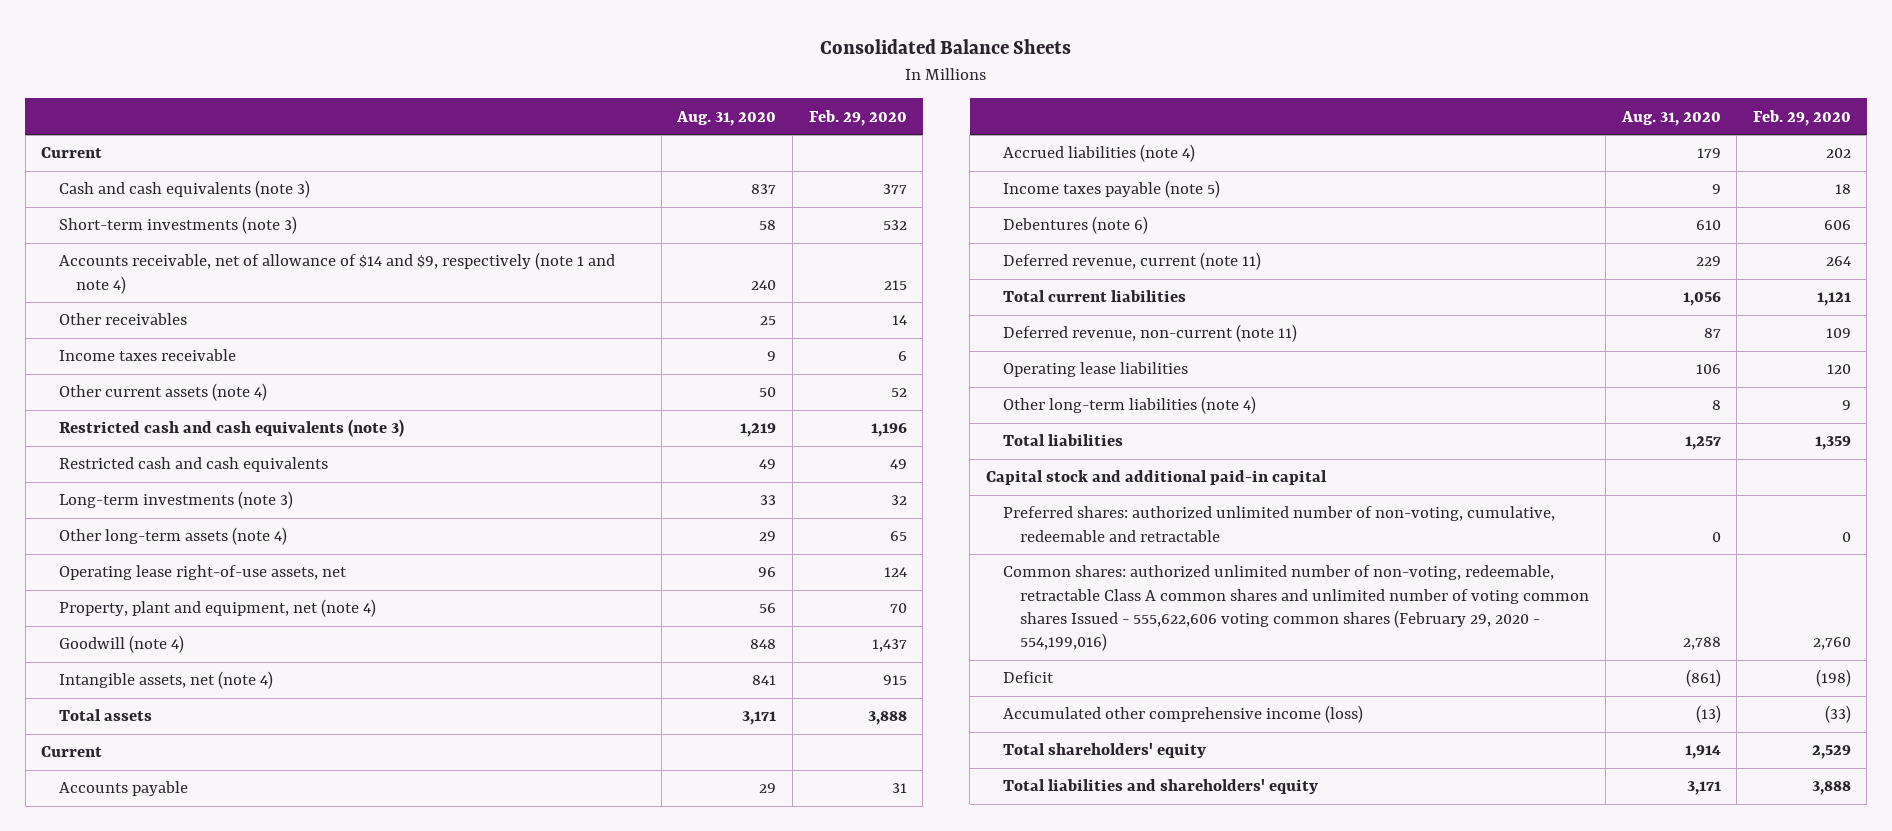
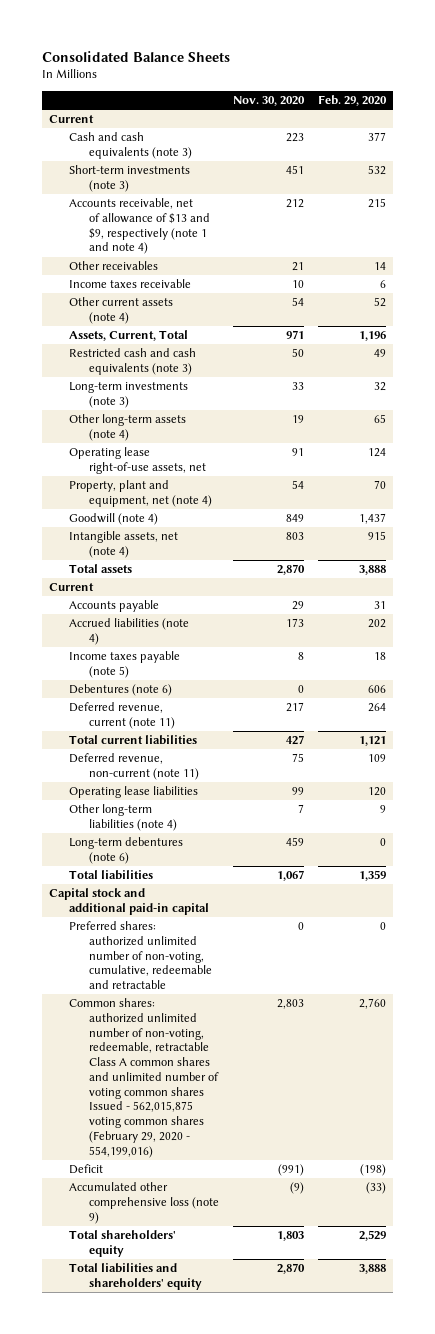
[676,110,777,126] Aug. 31, 2020 -> none
none -> [232,96,305,107] Nov. 30, 2020
[58,252,615,294] Accounts receivable, net of allowance of $14 and $9, respectively (note 1 and note 4) -> [68,198,210,255] Accounts receivable, net of allowance of $13 and $9, respectively (note 1 and note 4)
[58,457,328,473] Restricted cash and cash equivalents -> none
none -> [68,330,188,342] Assets, Current, Total
[870,423,907,438] 1,196 -> [373,349,386,358] 49
none -> [68,837,183,864] Long-term debentures (note 6)
[1002,565,1590,652] Common shares: authorized unlimited number of non-voting, redeemable, retractable Class A common shares and unlimited number of voting common shares Issued - 555,622,606 voting common shares (February 29, 2020 - 554,199,016) -> [68,998,219,1158] Common shares: authorized unlimited number of non-voting, redeemable, retractable Class A common shares and unlimited number of voting common shares Issued - 562,015,875 voting common shares (February 29, 2020 - 554,199,016)
[1002,705,1363,724] Accumulated other comprehensive income (loss) -> [68,1182,219,1224] Accumulated other comprehensive loss (note 9)

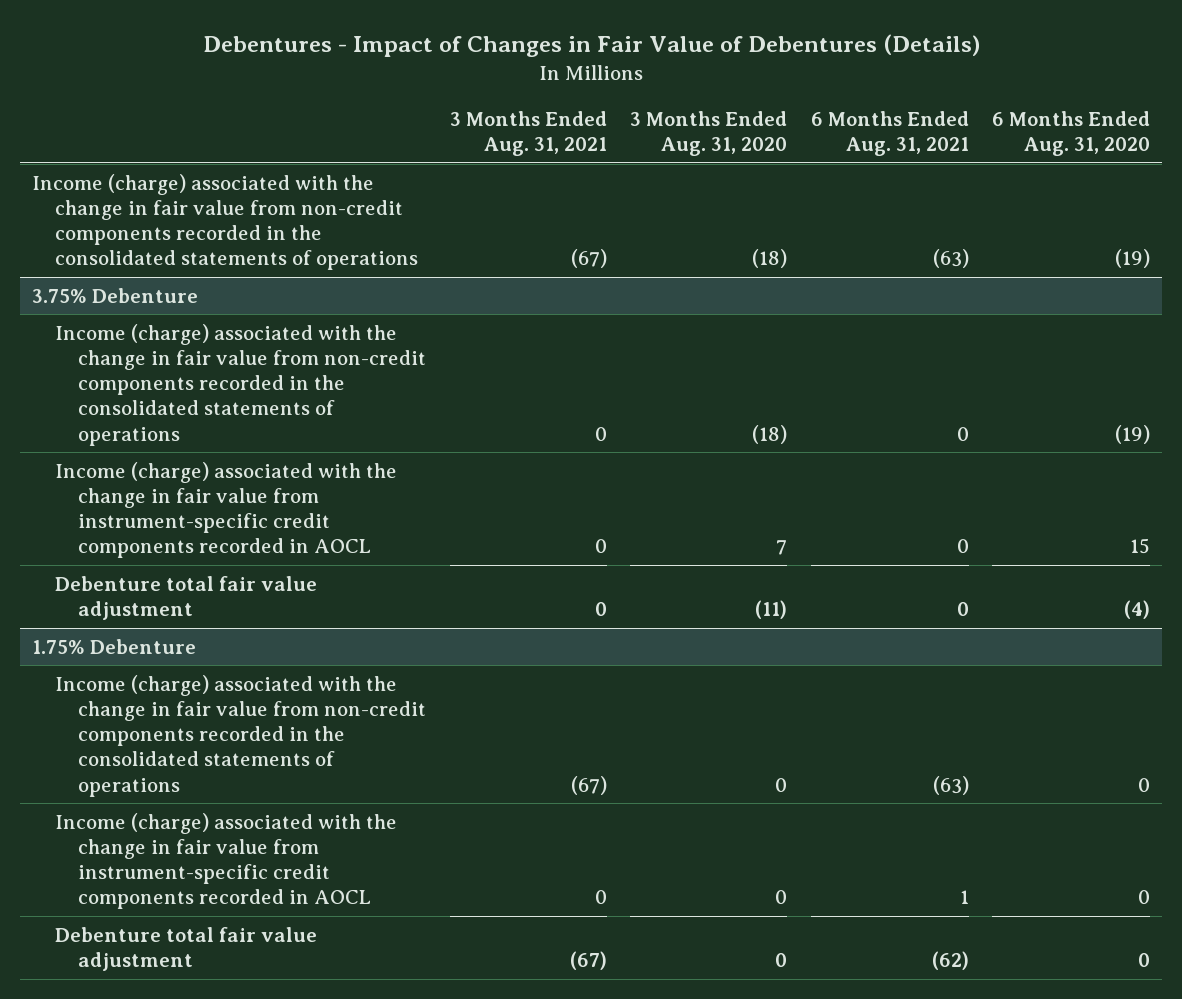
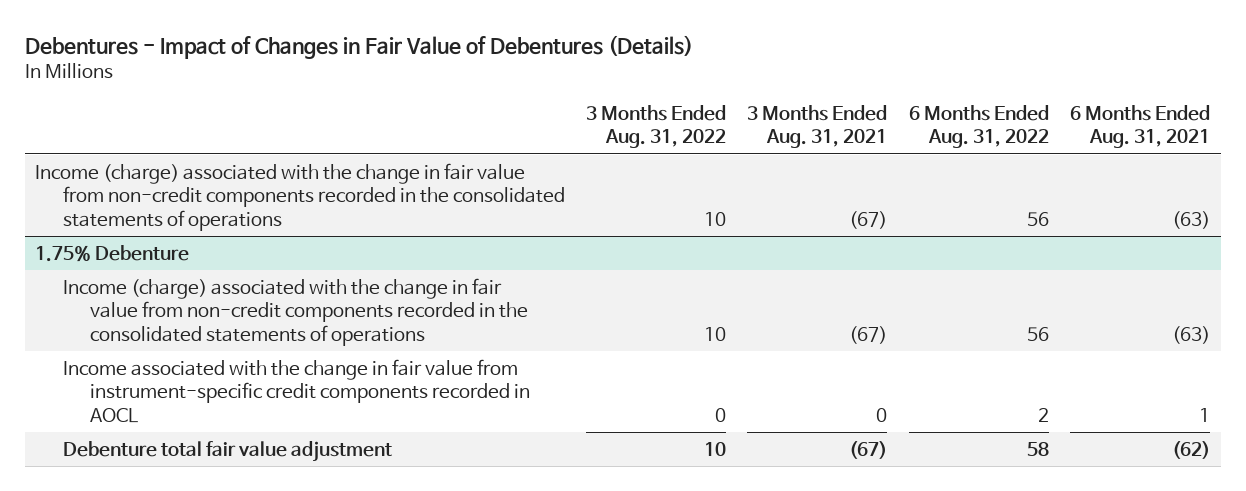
[630,110,788,157] 3 Months Ended Aug. 31, 2020 -> none
[992,110,1151,157] 6 Months Ended Aug. 31, 2020 -> none
none -> [585,104,726,149] 3 Months Ended Aug. 31, 2022
none -> [908,104,1049,149] 6 Months Ended Aug. 31, 2022
[31,287,198,303] 3.75% Debenture -> none
[54,323,426,446] Income (charge) associated with the change in fair value from non-credit components recorded in the consolidated statements of operations -> none
[54,461,397,559] Income (charge) associated with the change in fair value from instrument-specific credit components recorded in AOCL -> none
[54,575,317,620] Debenture total fair value adjustment -> none
[54,812,397,910] Income (charge) associated with the change in fair value from instrument-specific credit components recorded in AOCL -> [62,358,530,423] Income associated with the change in fair value from instrument-specific credit components recorded in AOCL

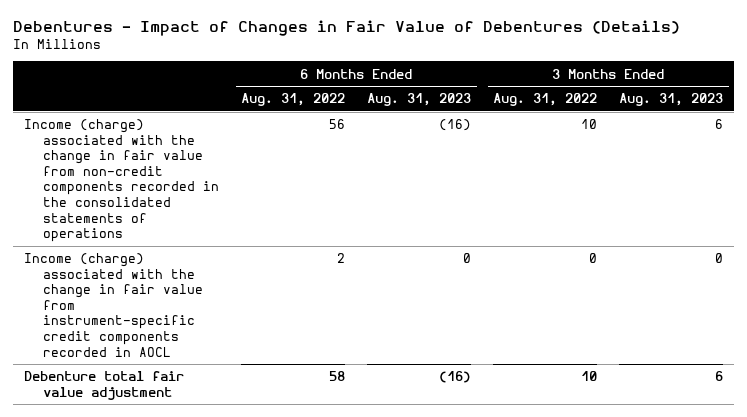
[747,104,888,149] 3 Months Ended Aug. 31, 2021 -> none
[1070,104,1211,149] 6 Months Ended Aug. 31, 2021 -> none
none -> [367,93,472,107] Aug. 31, 2023
none -> [619,93,724,107] Aug. 31, 2023
[35,244,190,262] 1.75% Debenture -> none
[62,277,528,346] Income (charge) associated with the change in fair value from non-credit components recorded in the consolidated statements of operations -> none
[62,358,530,423] Income associated with the change in fair value from instrument-specific credit components recorded in AOCL -> [23,253,204,357] Income (charge) associated with the change in fair value from instrument-specific credit components recorded in AOCL

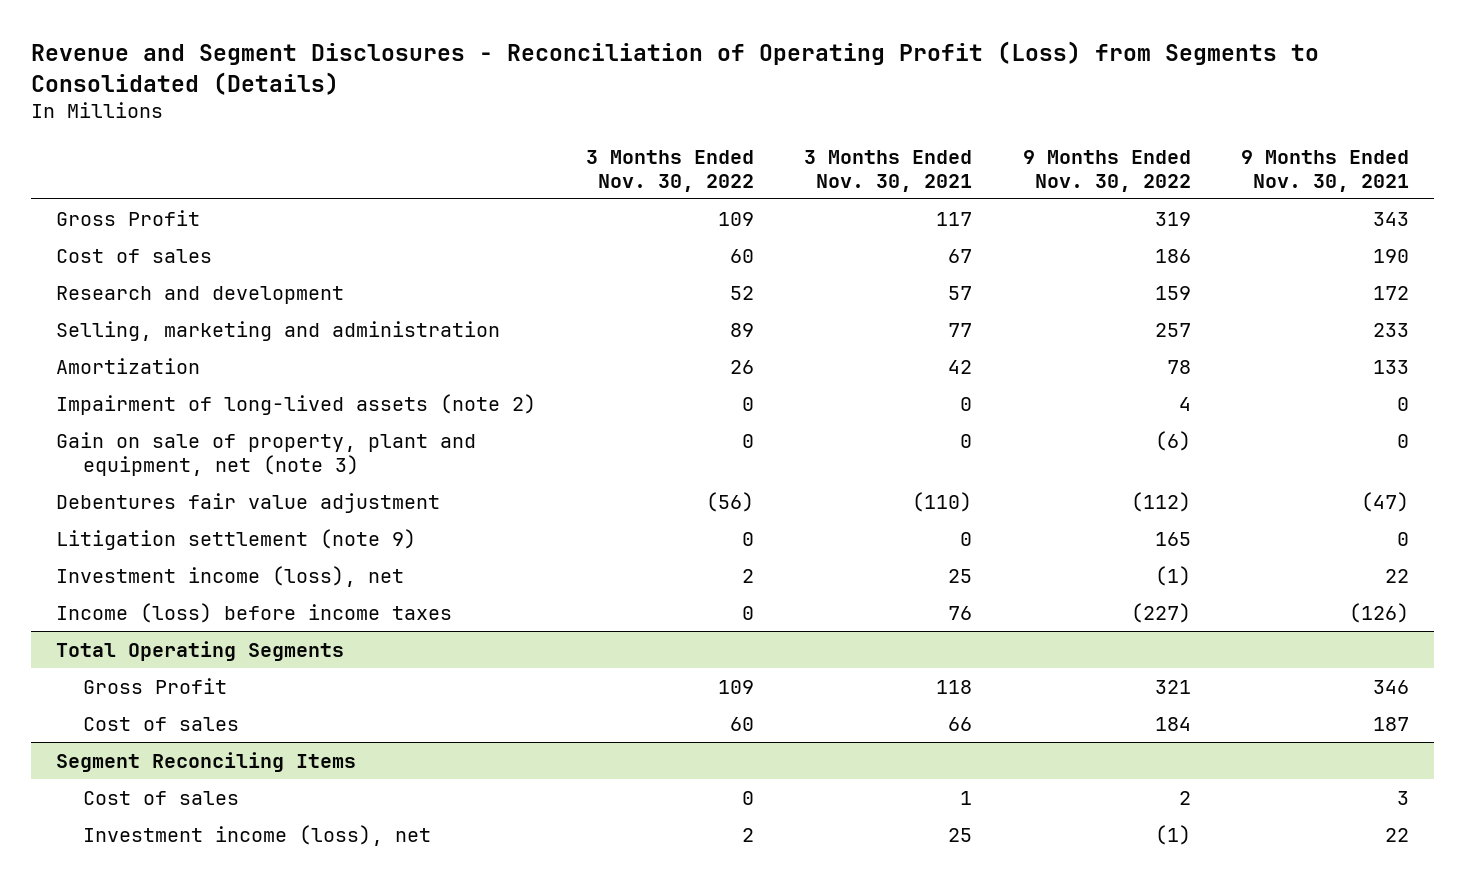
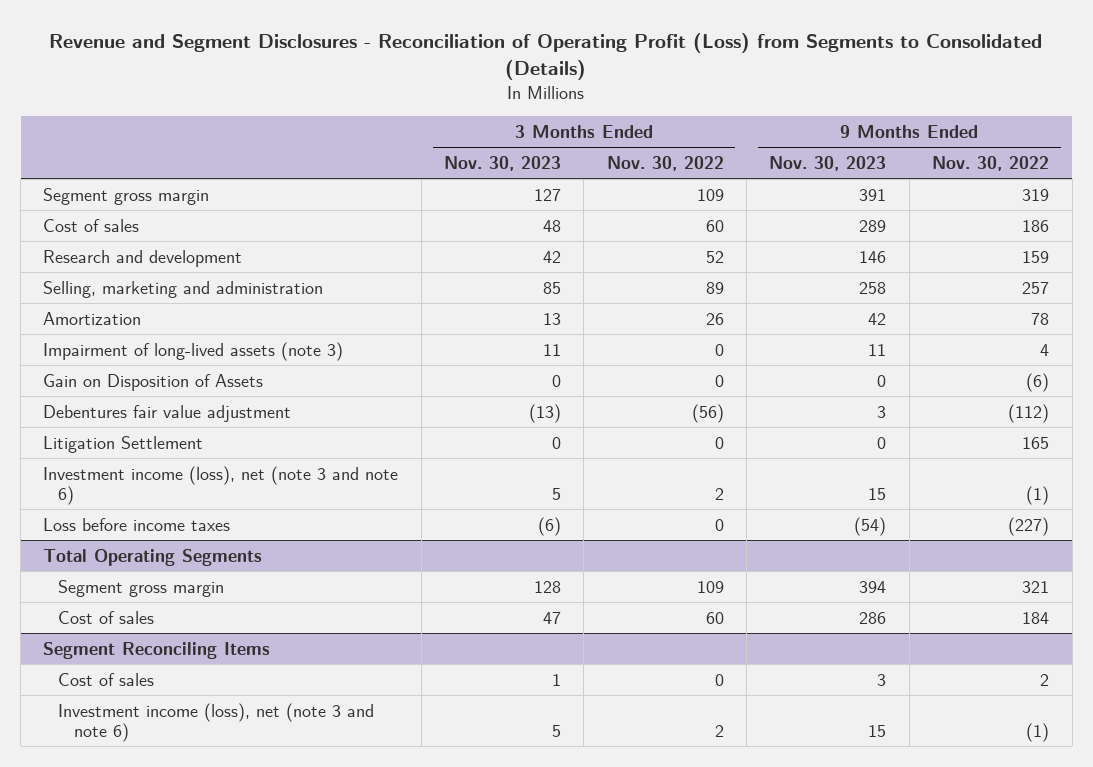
[804,149,973,192] 3 Months Ended Nov. 30, 2021 -> none
[1240,149,1409,192] 9 Months Ended Nov. 30, 2021 -> none
none -> [444,155,562,171] Nov. 30, 2023
none -> [769,155,887,171] Nov. 30, 2023
[55,209,200,226] Gross Profit -> [43,187,210,205] Segment gross margin
[55,393,536,415] Impairment of long-lived assets (note 2) -> [43,341,344,361] Impairment of long-lived assets (note 3)
[55,431,476,476] Gain on sale of property, plant and equipment, net (note 3) -> [43,373,264,391] Gain on Disposition of Assets
[55,528,416,550] Litigation settlement (note 9) -> [43,435,204,453] Litigation Settlement
[55,565,404,587] Investment income (loss), net -> [43,465,399,506] Investment income (loss), net (note 3 and note 6)
[55,602,452,623] Income (loss) before income taxes -> [43,517,231,531] Loss before income taxes
[82,677,227,694] Gross Profit -> [58,579,225,597] Segment gross margin
[82,824,431,846] Investment income (loss), net -> [58,702,375,743] Investment income (loss), net (note 3 and note 6)

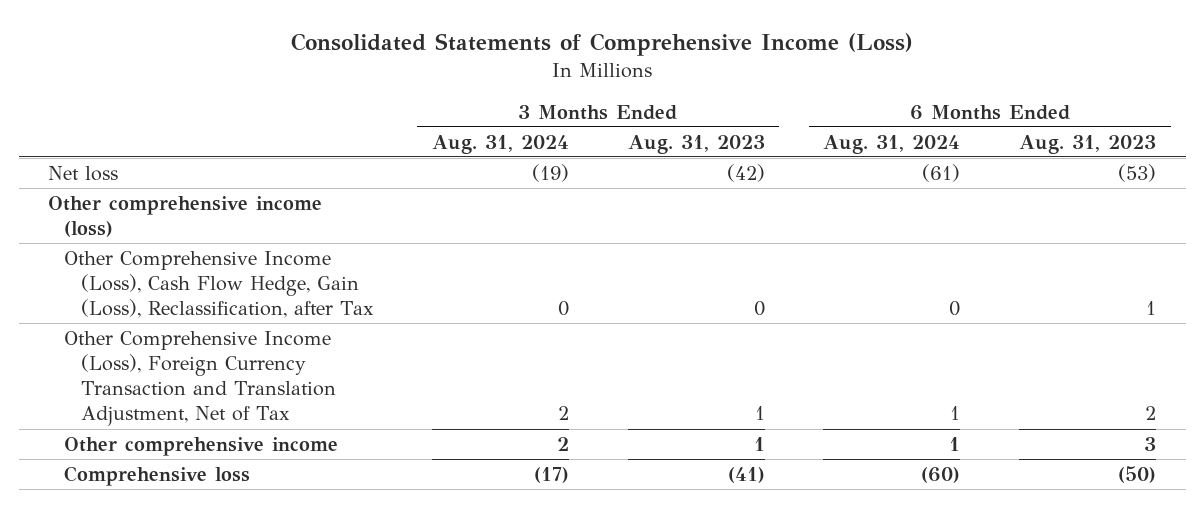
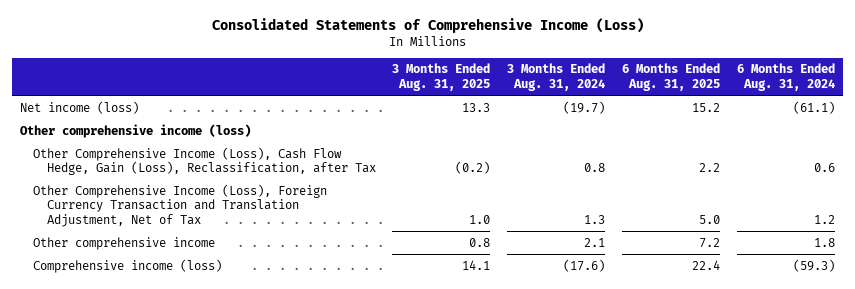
[627,134,765,154] Aug. 31, 2023 -> none
[1019,134,1157,154] Aug. 31, 2023 -> none
none -> [392,63,491,91] 3 Months Ended Aug. 31, 2025
none -> [622,63,721,91] 6 Months Ended Aug. 31, 2025
[48,165,119,181] Net loss -> [19,100,139,114] Net income (loss)
[531,163,569,182] (19) -> [563,100,606,114] (19.7)
[922,163,961,182] (61) -> [793,100,836,114] (61.1)
[557,301,569,317] 0 -> [584,163,606,173] 0.8
[949,301,961,317] 0 -> [814,163,836,173] 0.6
[557,406,569,421] 2 -> [584,214,606,224] 1.3
[950,406,961,421] 1 -> [814,214,836,224] 1.2
[556,436,569,451] 2 -> [584,237,606,247] 2.1
[949,436,961,451] 1 -> [814,237,836,247] 1.8
[64,465,251,486] Comprehensive loss -> [33,258,223,273] Comprehensive income (loss)
[533,466,569,483] (17) -> [563,258,606,272] (17.6)
[921,466,961,483] (60) -> [793,258,836,272] (59.3)

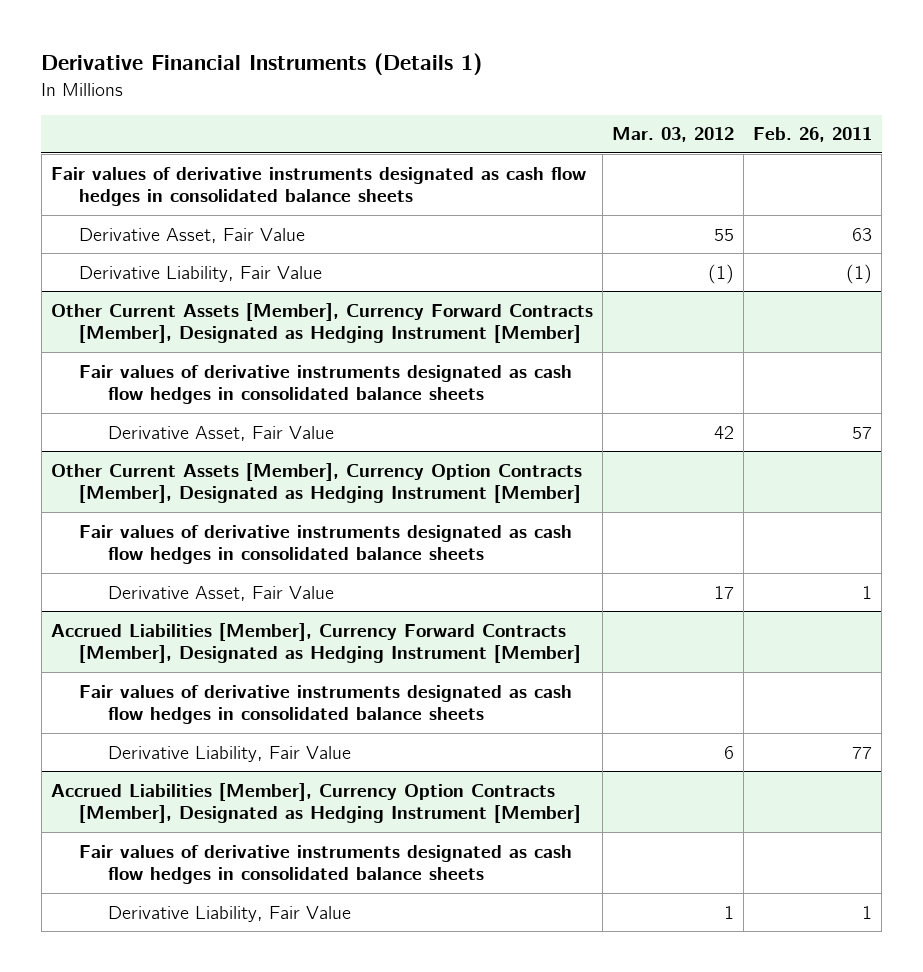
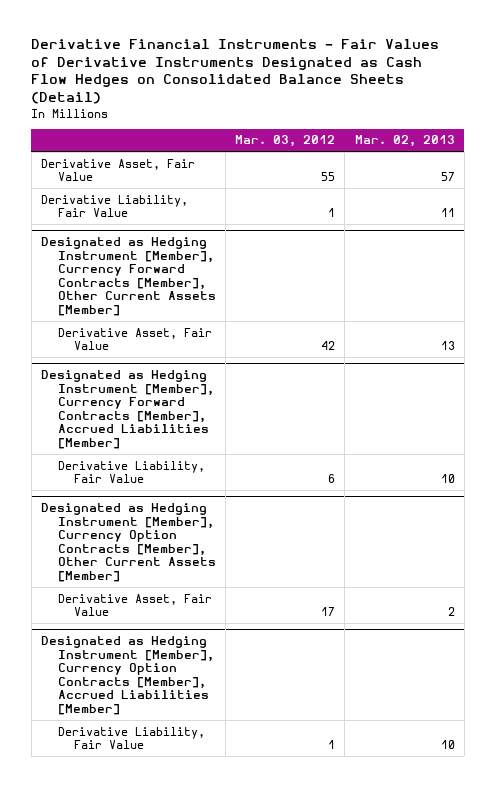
[41,53,483,76] Derivative Financial Instruments (Details 1) -> [31,39,440,105] Derivative Financial Instruments - Fair Values of Derivative Instruments Designated as Cash Flow Hedges on Consolidated Balance Sheets (Detail)
[752,127,872,143] Feb. 26, 2011 -> none
none -> [354,135,455,148] Mar. 02, 2013
[50,166,586,207] Fair values of derivative instruments designated as cash flow hedges in consolidated balance sheets -> none
[79,364,573,405] Fair values of derivative instruments designated as cash flow hedges in consolidated balance sheets -> none
[707,263,734,284] (1) -> [328,208,336,218] 1
[50,302,593,344] Other Current Assets [Member], Currency Forward Contracts [Member], Designated as Hedging Instrument [Member] -> [41,237,216,317] Designated as Hedging Instrument [Member], Currency Forward Contracts [Member], Other Current Assets [Member]
[50,462,582,504] Other Current Assets [Member], Currency Option Contracts [Member], Designated as Hedging Instrument [Member] -> none
[79,524,573,565] Fair values of derivative instruments designated as cash flow hedges in consolidated balance sheets -> none
[107,585,334,601] Derivative Asset, Fair Value -> none
[79,684,573,725] Fair values of derivative instruments designated as cash flow hedges in consolidated balance sheets -> none
[50,622,582,664] Accrued Liabilities [Member], Currency Forward Contracts [Member], Designated as Hedging Instrument [Member] -> [41,370,214,450] Designated as Hedging Instrument [Member], Currency Forward Contracts [Member], Accrued Liabilities [Member]
[79,844,573,885] Fair values of derivative instruments designated as cash flow hedges in consolidated balance sheets -> none
none -> [41,503,216,583] Designated as Hedging Instrument [Member], Currency Option Contracts [Member], Other Current Assets [Member]
none -> [57,593,212,617] Derivative Asset, Fair Value
[50,782,582,824] Accrued Liabilities [Member], Currency Option Contracts [Member], Designated as Hedging Instrument [Member] -> [41,636,214,716] Designated as Hedging Instrument [Member], Currency Option Contracts [Member], Accrued Liabilities [Member]

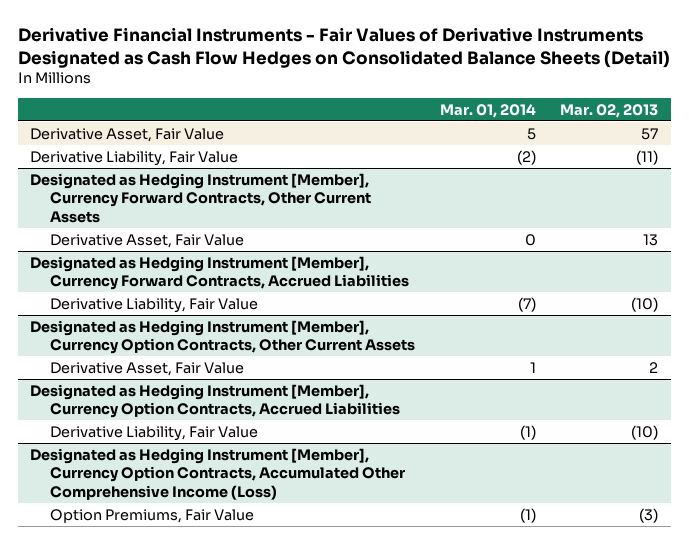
[235,135,336,148] Mar. 03, 2012 -> none
none -> [439,103,536,118] Mar. 01, 2014
[440,208,455,218] 11 -> [636,149,659,165] (11)
[41,237,216,317] Designated as Hedging Instrument [Member], Currency Forward Contracts [Member], Other Current Assets [Member] -> [30,172,372,223] Designated as Hedging Instrument [Member], Currency Forward Contracts, Other Current Assets
[41,370,214,450] Designated as Hedging Instrument [Member], Currency Forward Contracts [Member], Accrued Liabilities [Member] -> [30,255,410,291] Designated as Hedging Instrument [Member], Currency Forward Contracts, Accrued Liabilities
[440,474,455,484] 10 -> [631,296,659,312] (10)
[41,503,216,583] Designated as Hedging Instrument [Member], Currency Option Contracts [Member], Other Current Assets [Member] -> [30,319,416,355] Designated as Hedging Instrument [Member], Currency Option Contracts, Other Current Assets
[41,636,214,716] Designated as Hedging Instrument [Member], Currency Option Contracts [Member], Accrued Liabilities [Member] -> [30,383,401,419] Designated as Hedging Instrument [Member], Currency Option Contracts, Accrued Liabilities
[440,740,455,750] 10 -> [631,424,659,440] (10)
none -> [30,447,406,500] Designated as Hedging Instrument [Member], Currency Option Contracts, Accumulated Other Comprehensive Income (Loss)
none -> [50,508,255,523] Option Premiums, Fair Value

